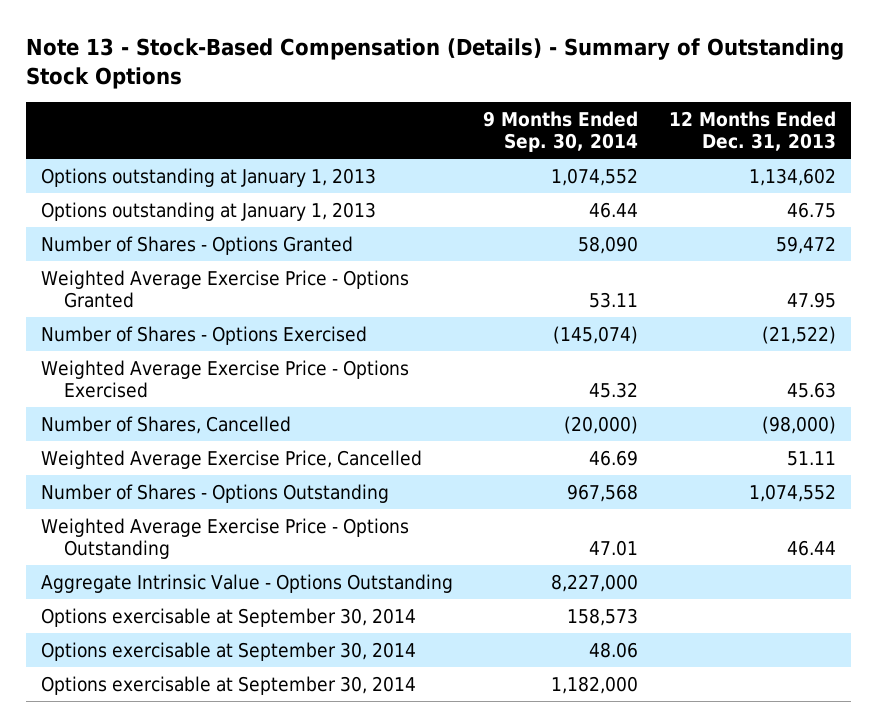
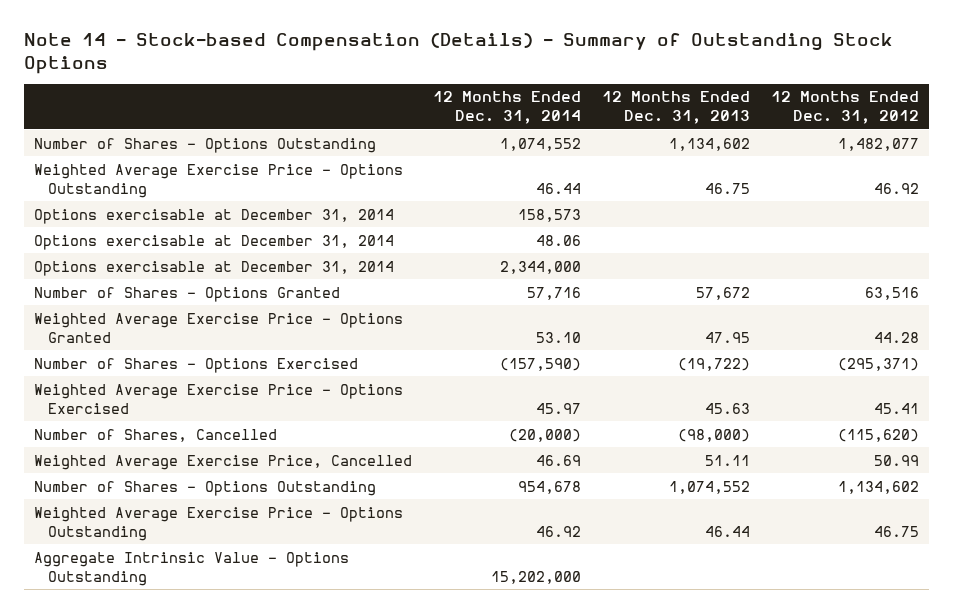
[25,37,844,89] Note 13 - Stock-Based Compensation (Details) - Summary of Outstanding Stock Options -> [23,33,893,75] Note 14 - Stock-based Compensation (Details) - Summary of Outstanding Stock Options
[483,110,639,153] 9 Months Ended Sep. 30, 2014 -> none
none -> [432,91,581,125] 12 Months Ended Dec. 31, 2014
none -> [770,91,919,125] 12 Months Ended Dec. 31, 2012
[40,167,376,187] Options outstanding at January 1, 2013 -> [34,137,377,153] Number of Shares - Options Outstanding
[40,201,376,221] Options outstanding at January 1, 2013 -> [34,163,404,198] Weighted Average Exercise Price - Options Outstanding
none -> [34,208,395,224] Options exercisable at December 31, 2014
none -> [34,234,395,250] Options exercisable at December 31, 2014
none -> [34,260,395,276] Options exercisable at December 31, 2014
[775,235,836,254] 59,472 -> [695,286,750,300] 57,672
[761,325,836,344] (21,522) -> [677,357,750,371] (19,722)
[40,607,416,627] Options exercisable at September 30, 2014 -> none
[40,641,416,661] Options exercisable at September 30, 2014 -> none
[40,675,416,695] Options exercisable at September 30, 2014 -> none

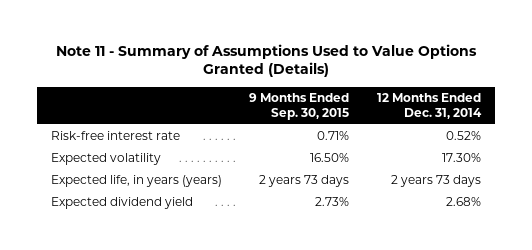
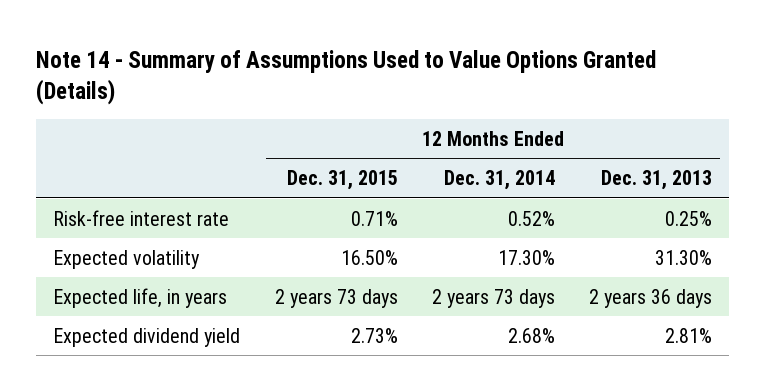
[55,43,477,78] Note 11 - Summary of Assumptions Used to Value Options Granted (Details) -> [36,49,657,105] Note 14 - Summary of Assumptions Used to Value Options Granted (Details)
[249,92,350,121] 9 Months Ended Sep. 30, 2015 -> none
none -> [286,170,398,191] Dec. 31, 2015
none -> [600,170,712,191] Dec. 31, 2013
[50,175,222,188] Expected life, in years (years) -> [53,287,228,308] Expected life, in years

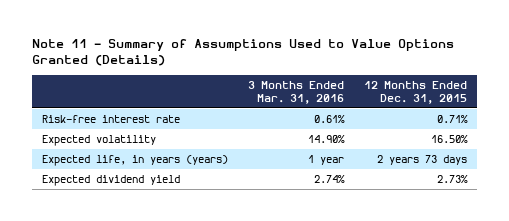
[36,49,657,105] Note 14 - Summary of Assumptions Used to Value Options Granted (Details) -> [31,38,454,67] Note 11 - Summary of Assumptions Used to Value Options Granted (Details)
[443,170,555,191] Dec. 31, 2014 -> none
[600,170,712,191] Dec. 31, 2013 -> none
none -> [247,80,344,104] 3 Months Ended Mar. 31, 2016
[53,287,228,308] Expected life, in years -> [41,154,228,166] Expected life, in years (years)

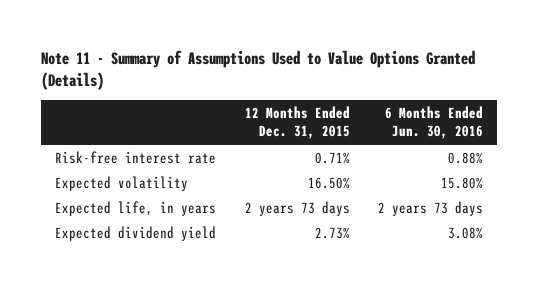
[247,80,344,104] 3 Months Ended Mar. 31, 2016 -> none
none -> [384,106,483,140] 6 Months Ended Jun. 30, 2016
[41,154,228,166] Expected life, in years (years) -> [55,200,217,216] Expected life, in years

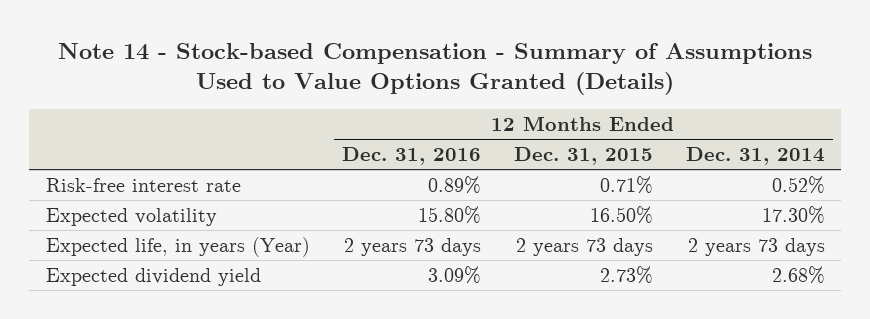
[41,49,476,90] Note 11 - Summary of Assumptions Used to Value Options Granted (Details) -> [58,43,813,96] Note 14 - Stock-based Compensation - Summary of Assumptions Used to Value Options Granted (Details)
[384,106,483,140] 6 Months Ended Jun. 30, 2016 -> none
none -> [342,146,482,165] Dec. 31, 2016
none -> [685,146,825,165] Dec. 31, 2014
[55,200,217,216] Expected life, in years -> [45,236,310,257] Expected life, in years (Year)

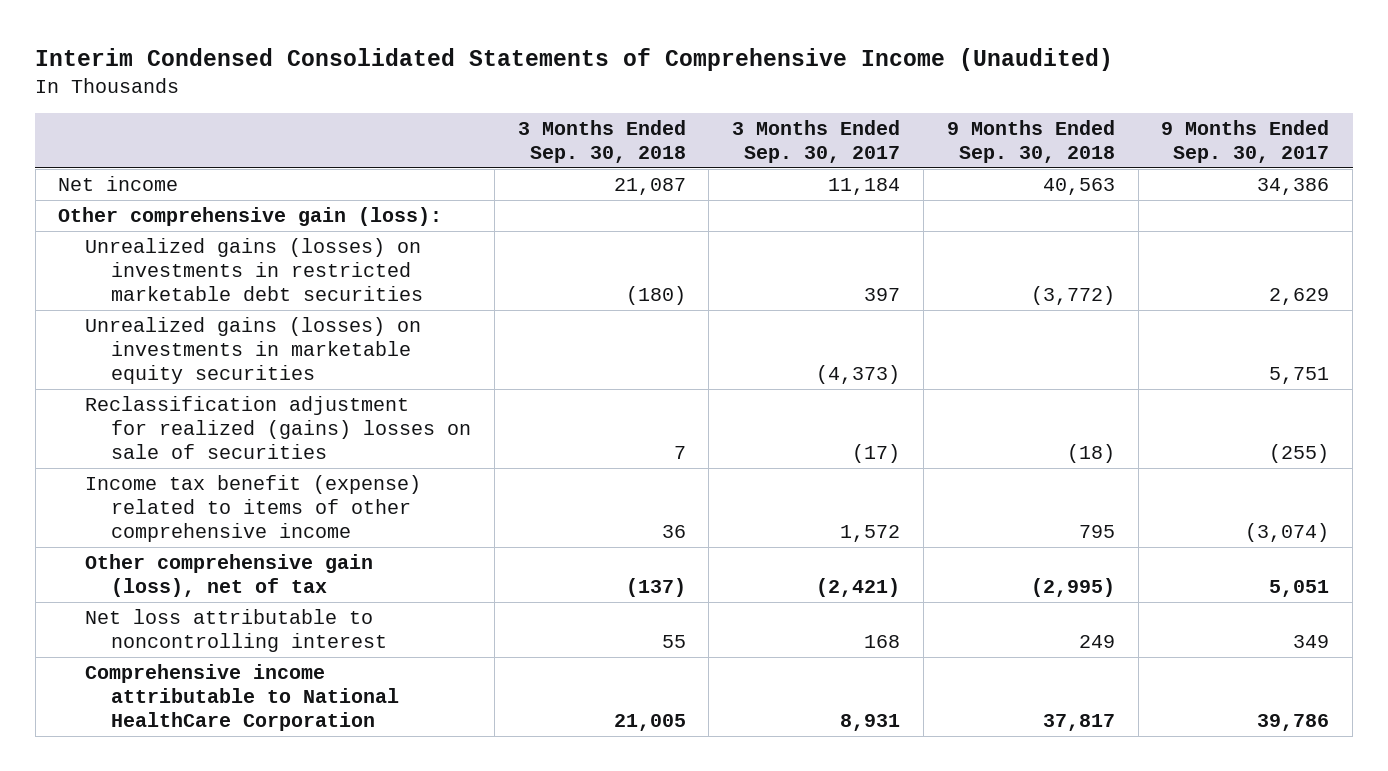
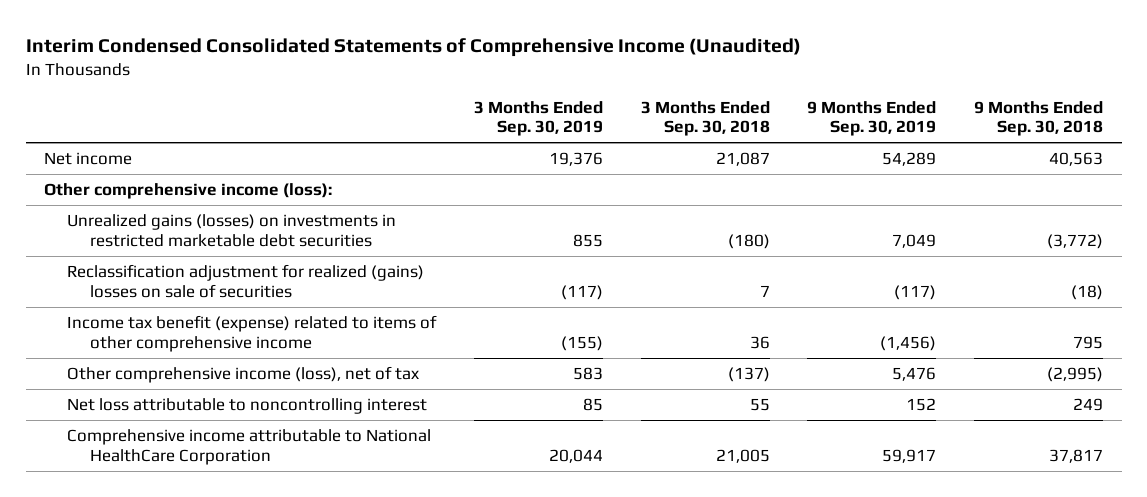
[732,119,901,163] 3 Months Ended Sep. 30, 2017 -> none
[1161,119,1330,163] 9 Months Ended Sep. 30, 2017 -> none
none -> [473,100,603,137] 3 Months Ended Sep. 30, 2019
none -> [807,100,937,137] 9 Months Ended Sep. 30, 2019
[58,207,443,227] Other comprehensive gain (loss): -> [44,182,333,199] Other comprehensive income (loss):
[84,317,421,385] Unrealized gains (losses) on investments in marketable equity securities -> none
[84,554,373,598] Other comprehensive gain (loss), net of tax -> [67,365,420,383] Other comprehensive income (loss), net of tax

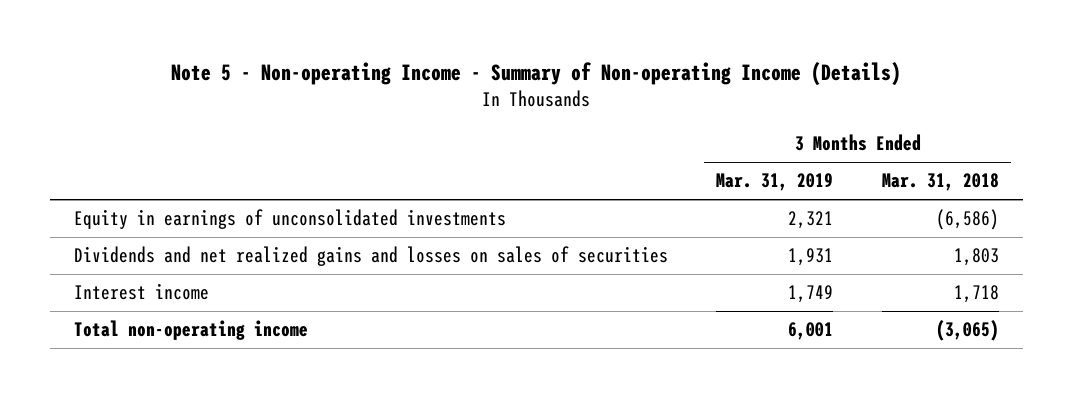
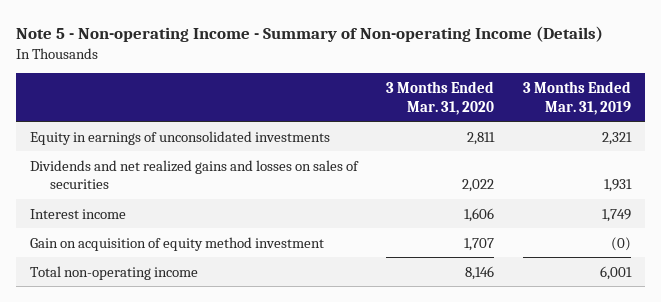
[881,173,999,192] Mar. 31, 2018 -> none
none -> [386,80,495,115] 3 Months Ended Mar. 31, 2020
none -> [30,236,325,251] Gain on acquisition of equity method investment

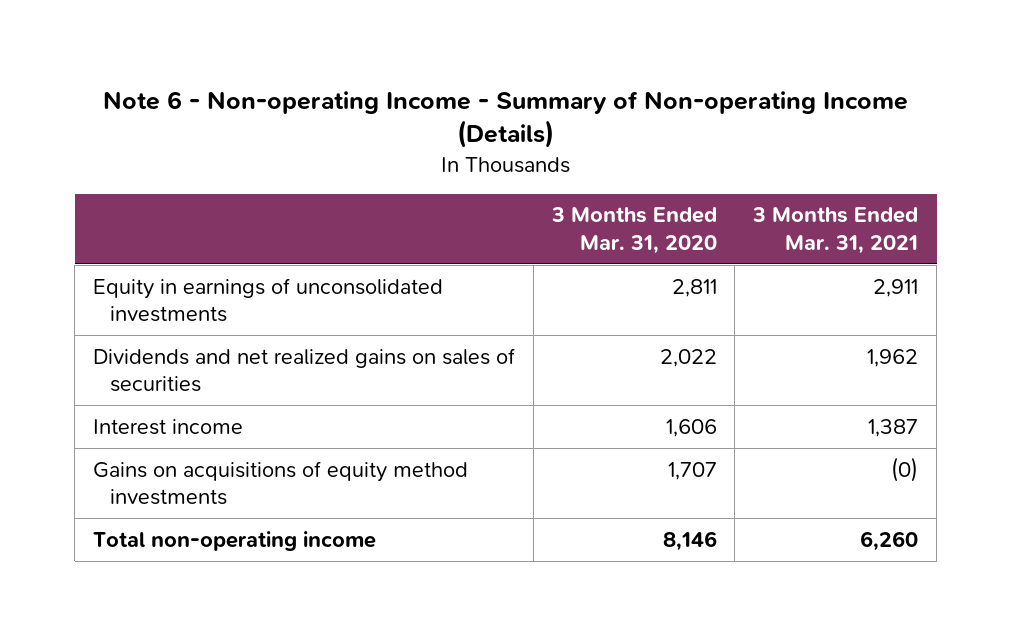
[15,25,603,42] Note 5 - Non-operating Income - Summary of Non-operating Income (Details) -> [102,90,908,149] Note 6 - Non-operating Income - Summary of Non-operating Income (Details)
[522,80,631,115] 3 Months Ended Mar. 31, 2019 -> none
none -> [752,207,919,254] 3 Months Ended Mar. 31, 2021
[30,159,360,190] Dividends and net realized gains and losses on sales of securities -> [92,347,515,393] Dividends and net realized gains on sales of securities
[30,236,325,251] Gain on acquisition of equity method investment -> [92,460,468,506] Gains on acquisitions of equity method investments

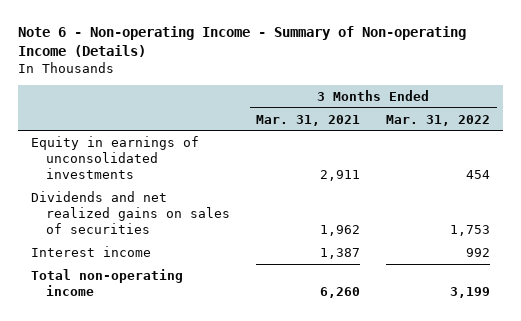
[550,207,717,254] 3 Months Ended Mar. 31, 2020 -> none
none -> [386,114,491,126] Mar. 31, 2022
[92,460,468,506] Gains on acquisitions of equity method investments -> none

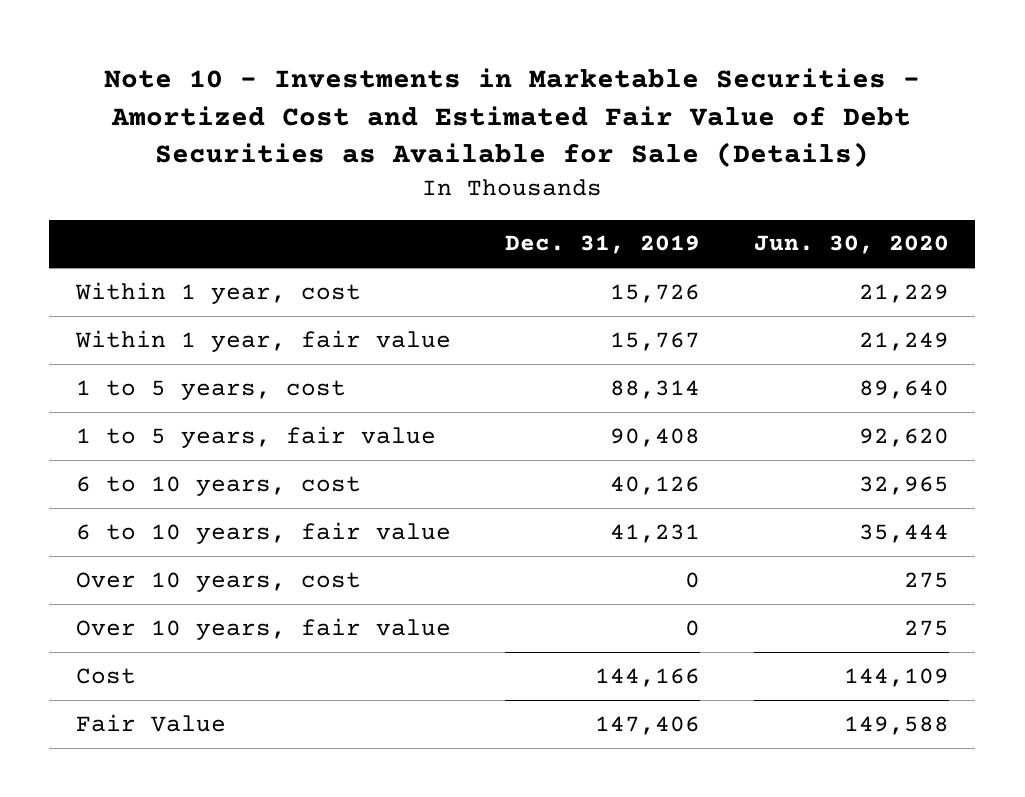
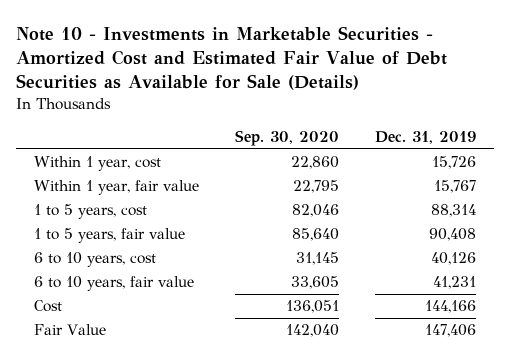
[753,235,949,255] Jun. 30, 2020 -> none
none -> [234,130,339,147] Sep. 30, 2020
[75,571,361,592] Over 10 years, cost -> none
[75,617,451,640] Over 10 years, fair value -> none

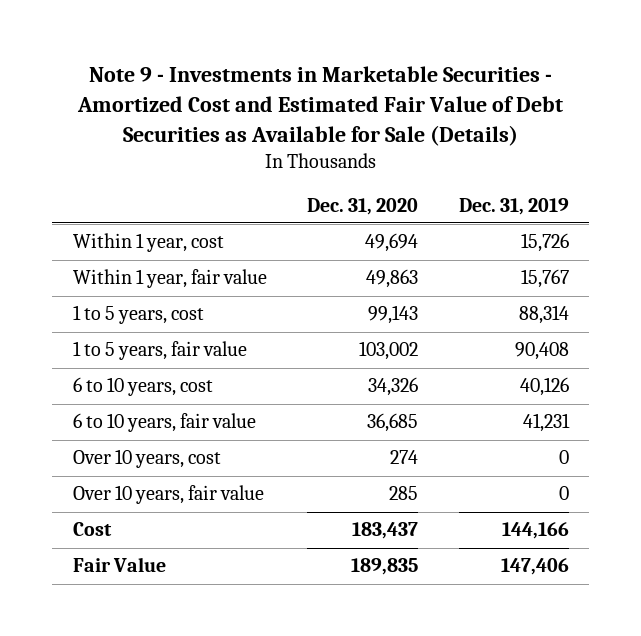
[15,25,447,91] Note 10 - Investments in Marketable Securities - Amortized Cost and Estimated Fair Value of Debt Securities as Available for Sale (Details) -> [76,66,563,147] Note 9 - Investments in Marketable Securities - Amortized Cost and Estimated Fair Value of Debt Securities as Available for Sale (Details)
[234,130,339,147] Sep. 30, 2020 -> none
none -> [307,197,419,215] Dec. 31, 2020
none -> [72,449,221,469] Over 10 years, cost
none -> [72,485,264,505] Over 10 years, fair value

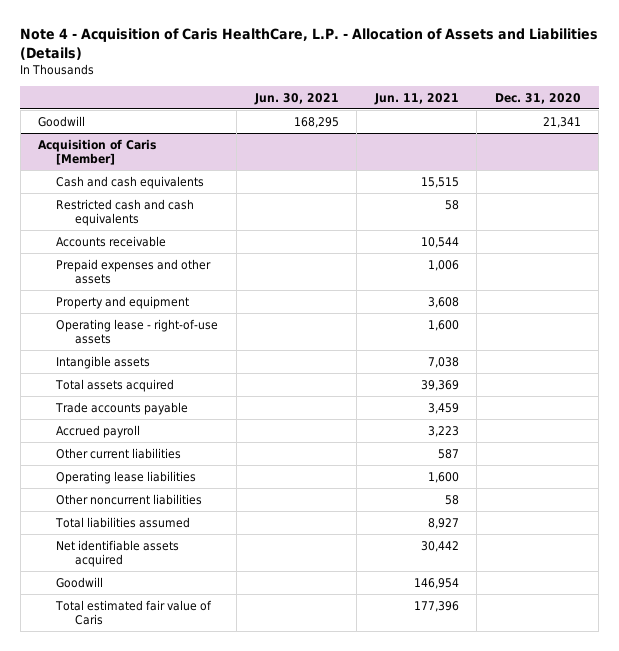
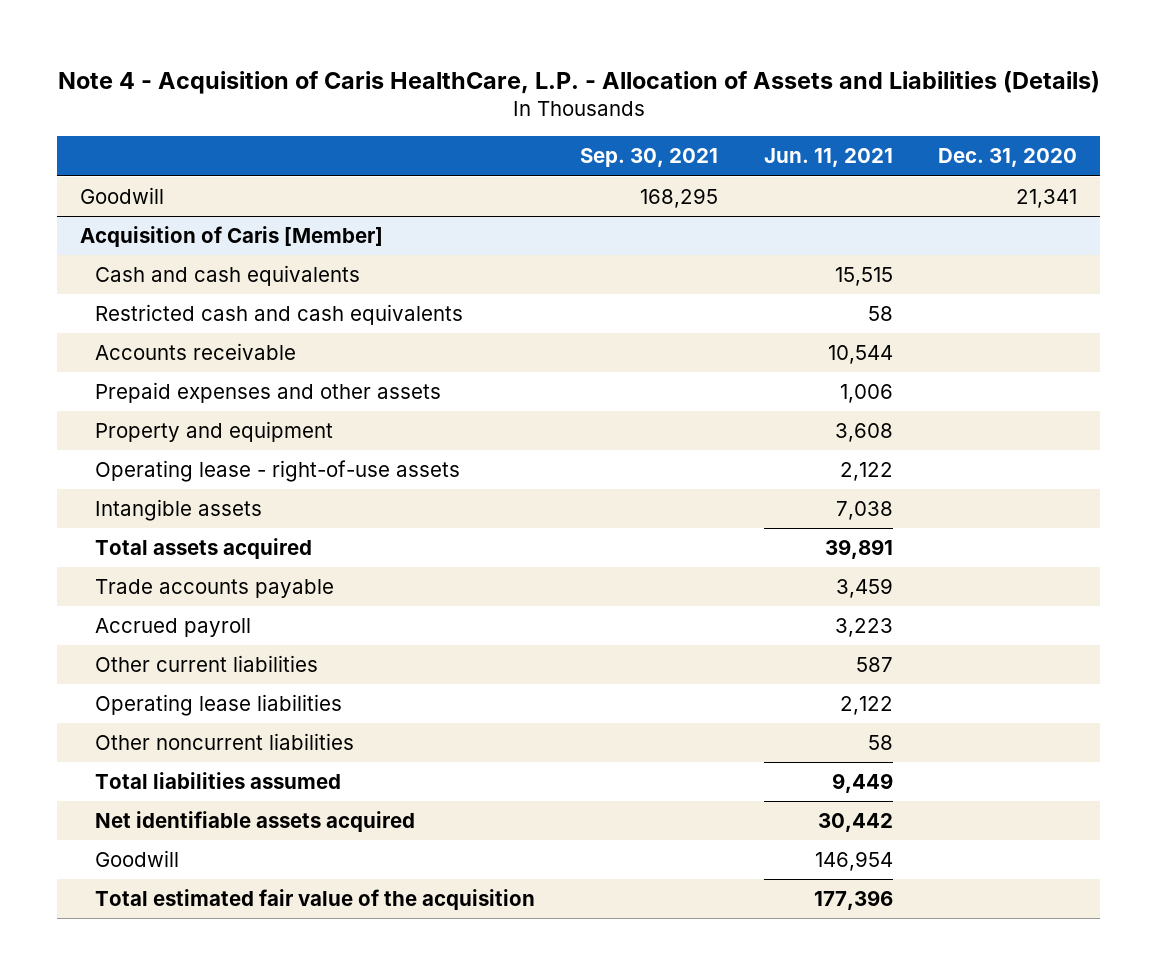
[253,92,339,105] Jun. 30, 2021 -> none
none -> [580,148,719,168] Sep. 30, 2021
[427,319,459,331] 1,600 -> [839,461,893,481] 2,122
[420,379,459,391] 39,369 -> [824,538,893,559] 39,891
[427,471,459,483] 1,600 -> [839,695,893,715] 2,122
[427,517,459,529] 8,927 -> [831,772,893,793] 9,449
[55,599,213,626] Total estimated fair value of Caris -> [94,888,535,910] Total estimated fair value of the acquisition

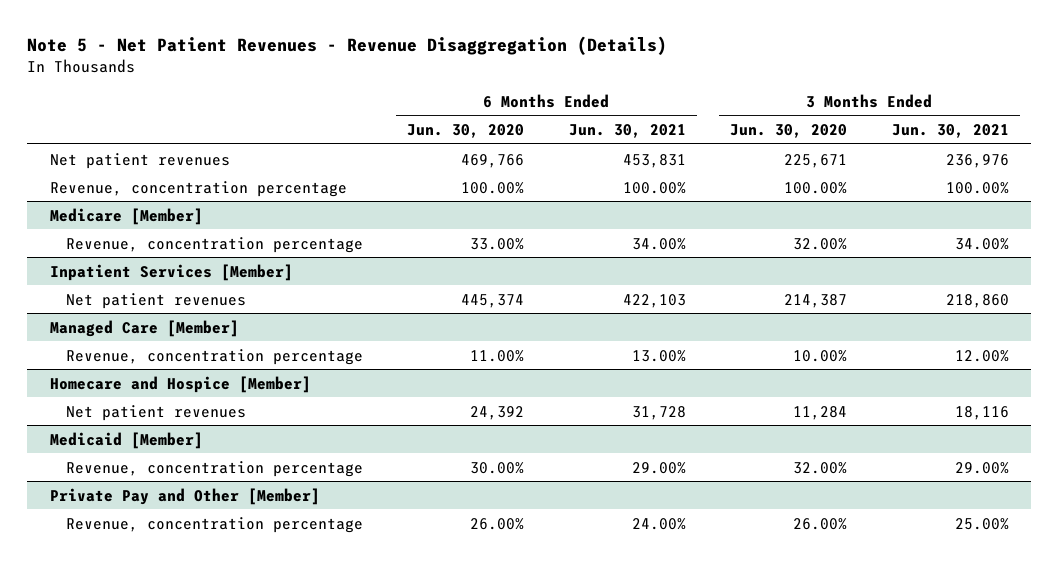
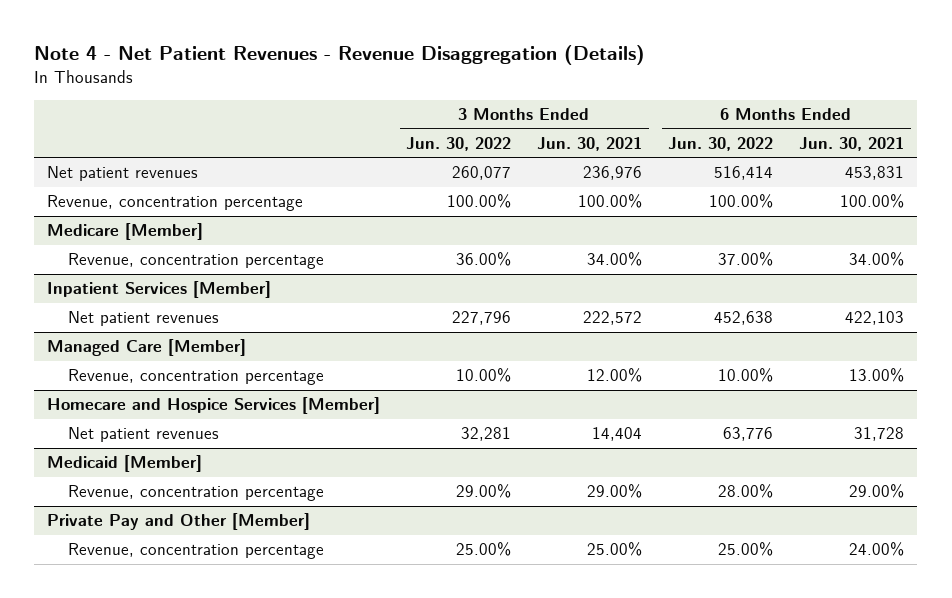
[27,36,668,56] Note 5 - Net Patient Revenues - Revenue Disaggregation (Details) -> [34,45,646,66] Note 4 - Net Patient Revenues - Revenue Disaggregation (Details)
[407,124,525,139] Jun. 30, 2020 -> none
[730,124,848,139] Jun. 30, 2020 -> none
none -> [406,136,512,151] Jun. 30, 2022
none -> [668,136,774,151] Jun. 30, 2022
[945,293,1009,308] 218,860 -> [583,311,643,326] 222,572
[49,375,311,393] Homecare and Hospice [Member] -> [47,397,381,415] Homecare and Hospice Services [Member]
[954,405,1009,420] 18,116 -> [592,427,643,442] 14,404

